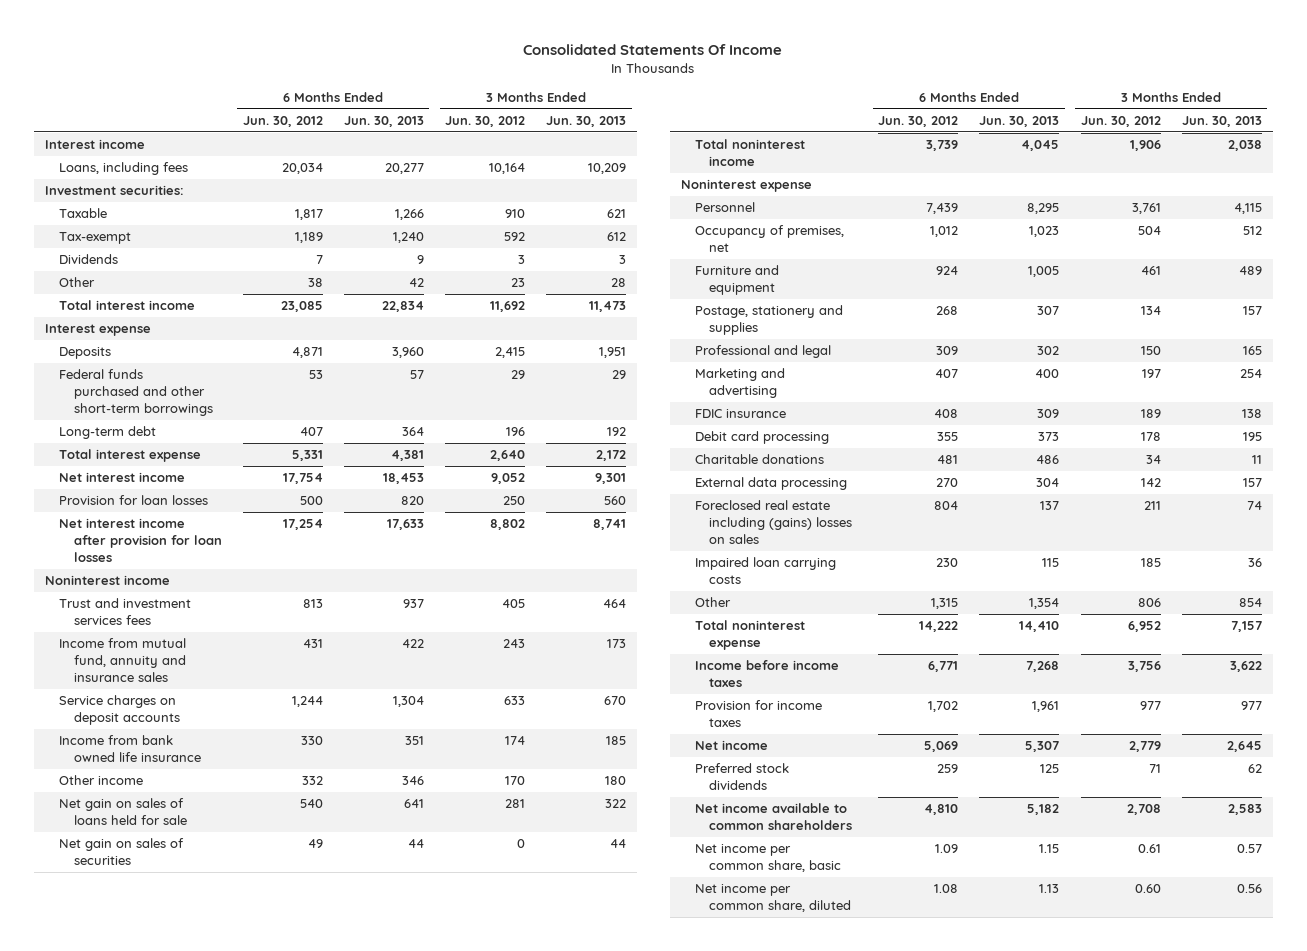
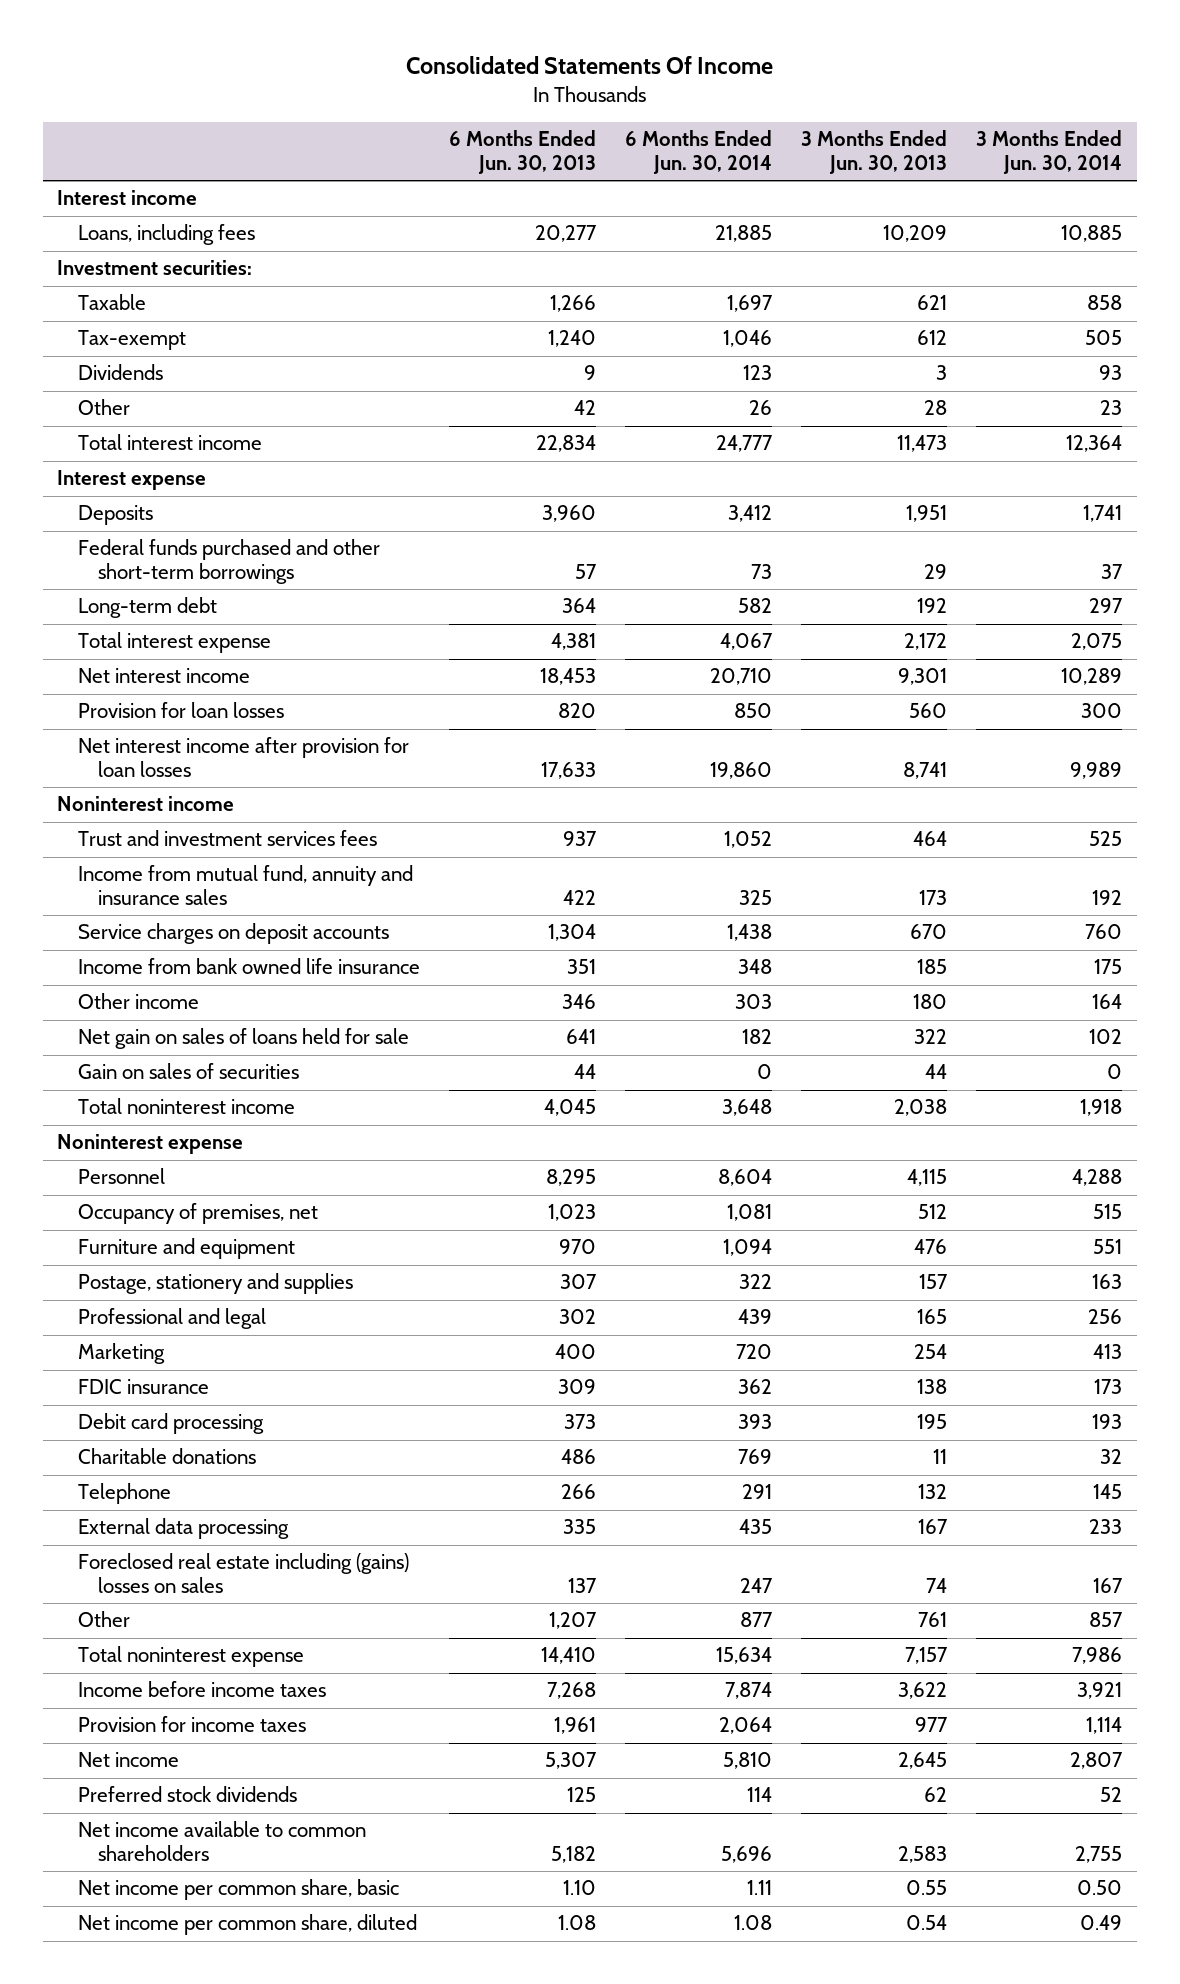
[242,115,323,127] Jun. 30, 2012 -> none
[445,115,526,127] Jun. 30, 2012 -> none
none -> [624,130,772,174] 6 Months Ended Jun. 30, 2014
none -> [976,130,1123,174] 3 Months Ended Jun. 30, 2014
[59,838,185,865] Net gain on sales of securities -> [77,1063,299,1080] Gain on sales of securities
[1028,266,1060,278] 1,005 -> [558,1239,596,1255] 970
[1238,266,1262,276] 489 -> [914,1239,948,1255] 476
[694,368,785,398] Marketing and advertising -> [77,1343,165,1365] Marketing
none -> [77,1483,171,1505] Telephone
[1036,478,1060,488] 304 -> [562,1519,596,1535] 335
[1242,478,1262,488] 157 -> [918,1519,949,1535] 167
[694,557,836,584] Impaired loan carrying costs -> none
[1029,598,1060,610] 1,354 -> [548,1612,597,1630] 1,207
[1238,598,1262,608] 854 -> [918,1612,948,1628] 761
[1039,844,1060,854] 1.15 -> [562,1880,596,1896] 1.10
[1236,844,1262,854] 0.57 -> [906,1880,948,1896] 0.55
[1039,884,1060,894] 1.13 -> [557,1915,596,1931] 1.08
[1236,884,1262,894] 0.56 -> [906,1915,948,1931] 0.54

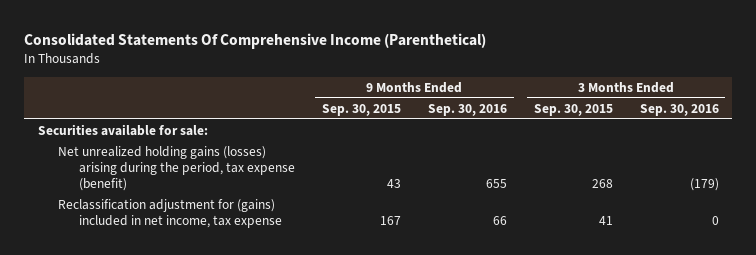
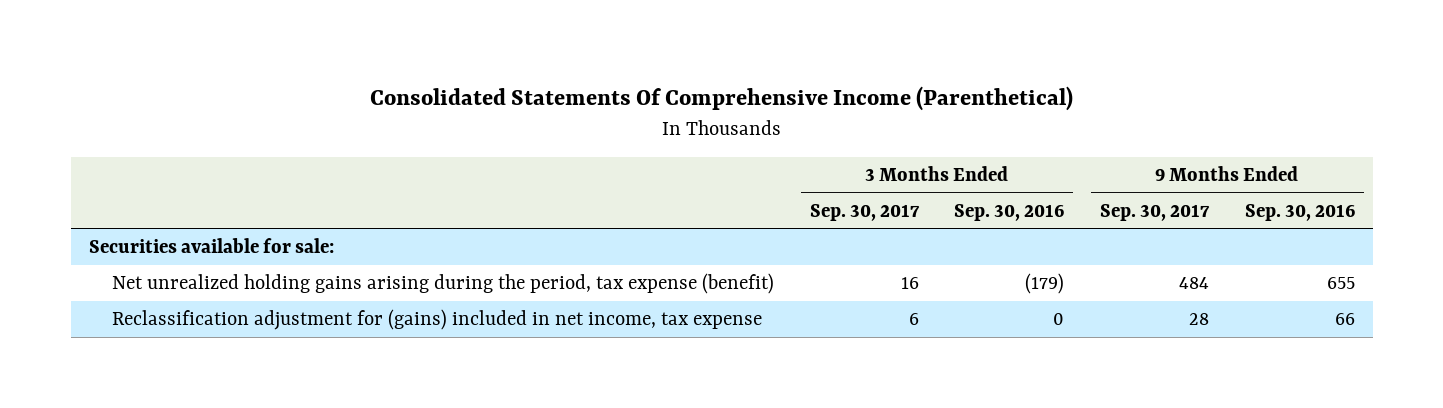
[322,103,402,116] Sep. 30, 2015 -> none
[533,103,613,116] Sep. 30, 2015 -> none
none -> [809,203,920,221] Sep. 30, 2017
none -> [1100,203,1211,221] Sep. 30, 2017
[58,145,296,192] Net unrealized holding gains (losses) arising during the period, tax expense (benefit) -> [112,273,775,295] Net unrealized holding gains arising during the period, tax expense (benefit)

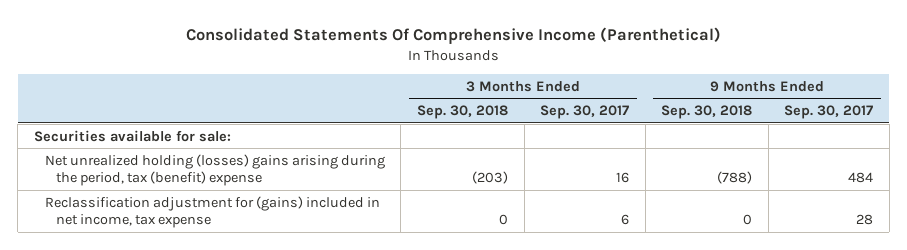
[954,203,1065,221] Sep. 30, 2016 -> none
[1244,203,1355,221] Sep. 30, 2016 -> none
none -> [417,104,509,119] Sep. 30, 2018
none -> [661,104,753,119] Sep. 30, 2018
[112,273,775,295] Net unrealized holding gains arising during the period, tax expense (benefit) -> [44,153,385,187] Net unrealized holding (losses) gains arising during the period, tax (benefit) expense

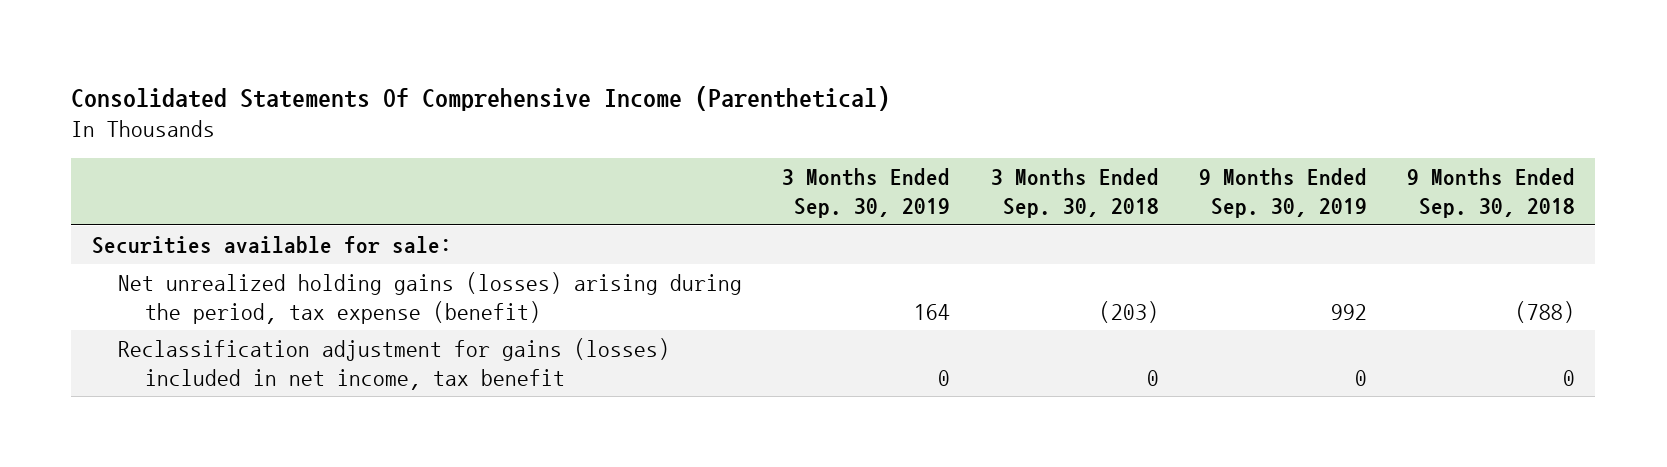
[540,104,630,119] Sep. 30, 2017 -> none
[784,104,874,119] Sep. 30, 2017 -> none
none -> [782,168,951,218] 3 Months Ended Sep. 30, 2019
none -> [1198,168,1367,218] 9 Months Ended Sep. 30, 2019
[44,153,385,187] Net unrealized holding (losses) gains arising during the period, tax (benefit) expense -> [118,272,743,324] Net unrealized holding gains (losses) arising during the period, tax expense (benefit)
[44,195,380,229] Reclassification adjustment for (gains) included in net income, tax expense -> [118,338,671,390] Reclassification adjustment for gains (losses) included in net income, tax benefit

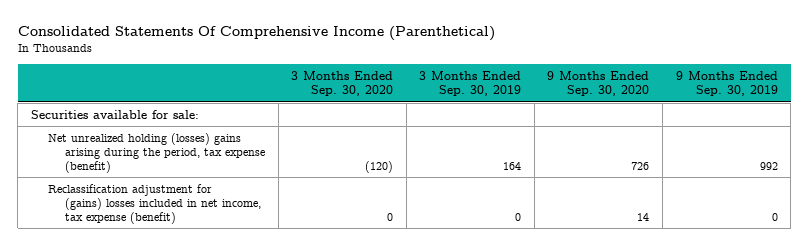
[990,168,1159,218] 3 Months Ended Sep. 30, 2018 -> none
[1407,168,1576,218] 9 Months Ended Sep. 30, 2018 -> none
none -> [291,71,394,97] 3 Months Ended Sep. 30, 2020
none -> [547,71,650,97] 9 Months Ended Sep. 30, 2020
[118,272,743,324] Net unrealized holding gains (losses) arising during the period, tax expense (benefit) -> [47,132,266,173] Net unrealized holding (losses) gains arising during the period, tax expense (benefit)
[118,338,671,390] Reclassification adjustment for gains (losses) included in net income, tax benefit -> [47,183,262,224] Reclassification adjustment for (gains) losses included in net income, tax expense (benefit)

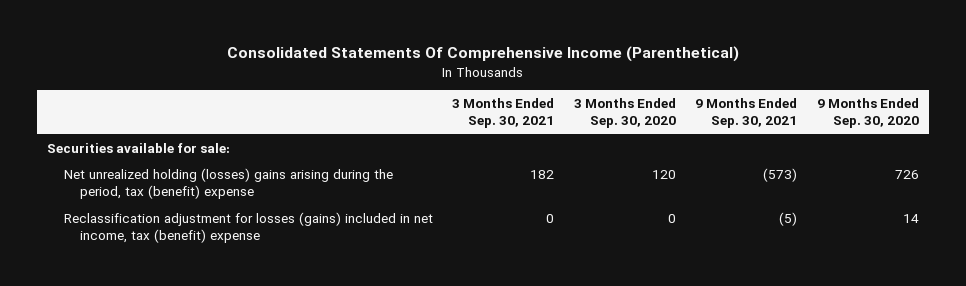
[419,71,522,97] 3 Months Ended Sep. 30, 2019 -> none
[675,71,778,97] 9 Months Ended Sep. 30, 2019 -> none
none -> [452,97,555,129] 3 Months Ended Sep. 30, 2021
none -> [695,97,798,129] 9 Months Ended Sep. 30, 2021
[47,132,266,173] Net unrealized holding (losses) gains arising during the period, tax expense (benefit) -> [63,167,393,200] Net unrealized holding (losses) gains arising during the period, tax (benefit) expense
[365,160,394,173] (120) -> [651,169,676,179] 120
[47,183,262,224] Reclassification adjustment for (gains) losses included in net income, tax expense (benefit) -> [63,211,433,244] Reclassification adjustment for losses (gains) included in net income, tax (benefit) expense

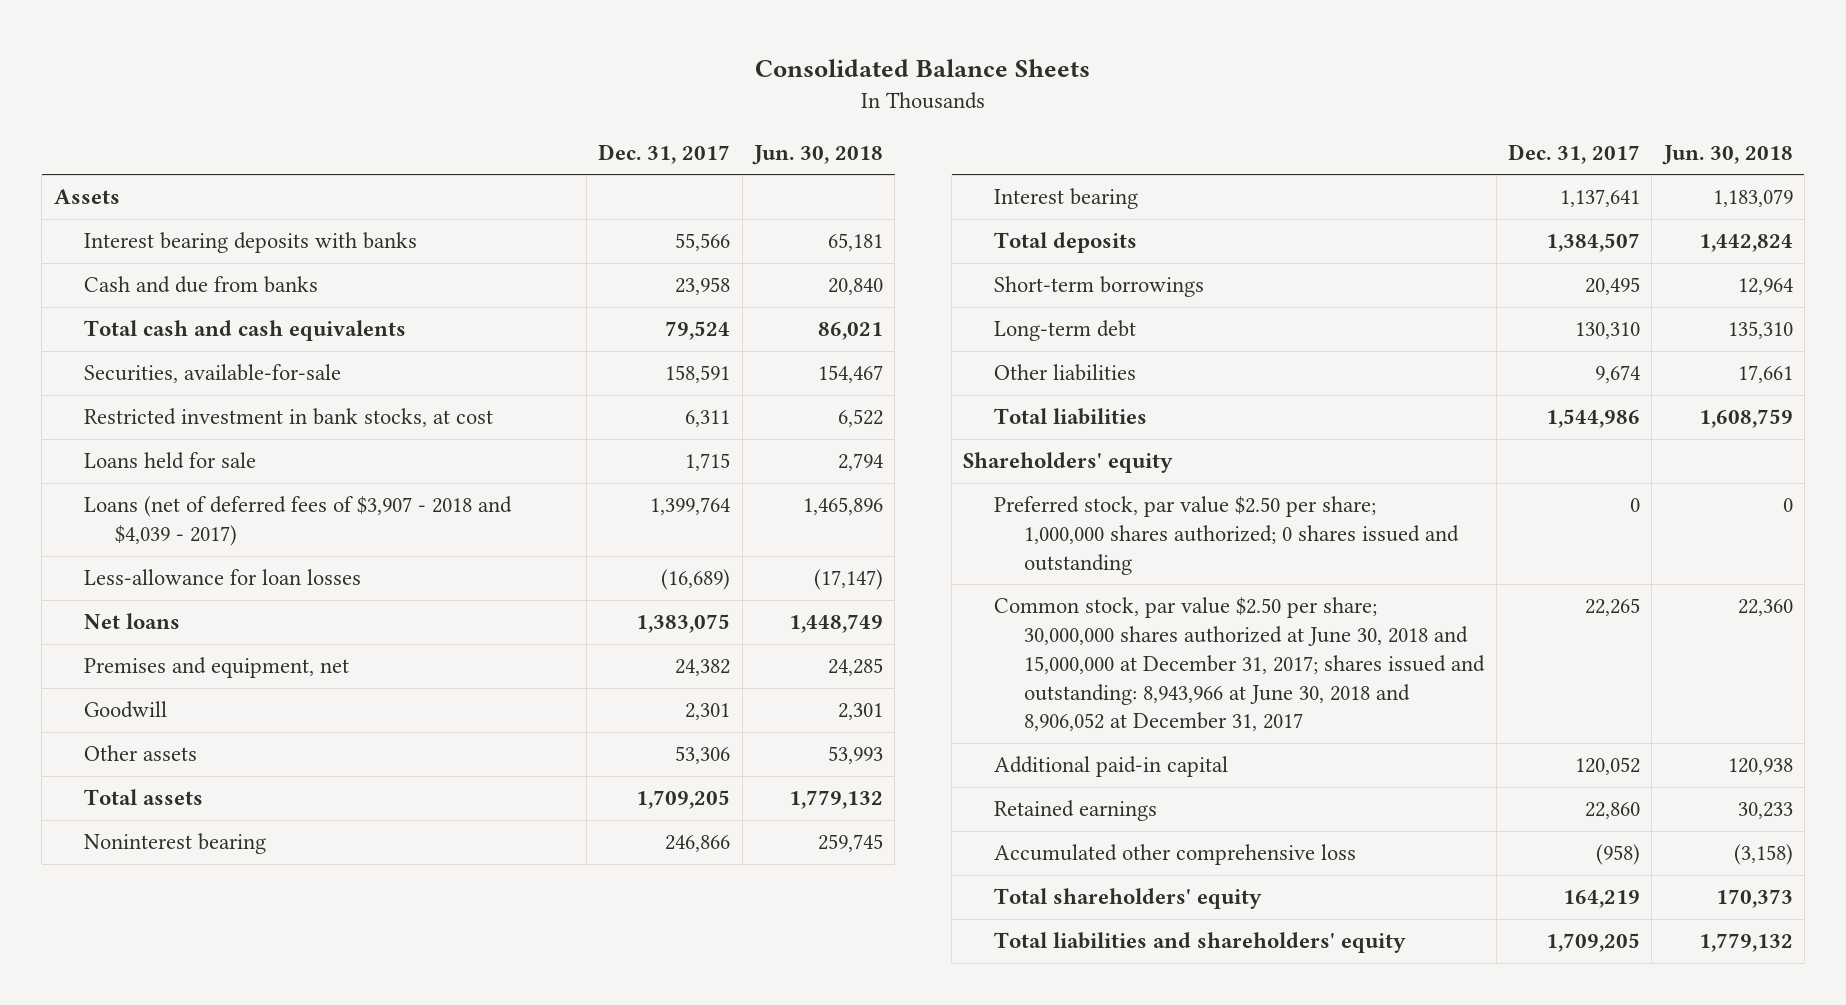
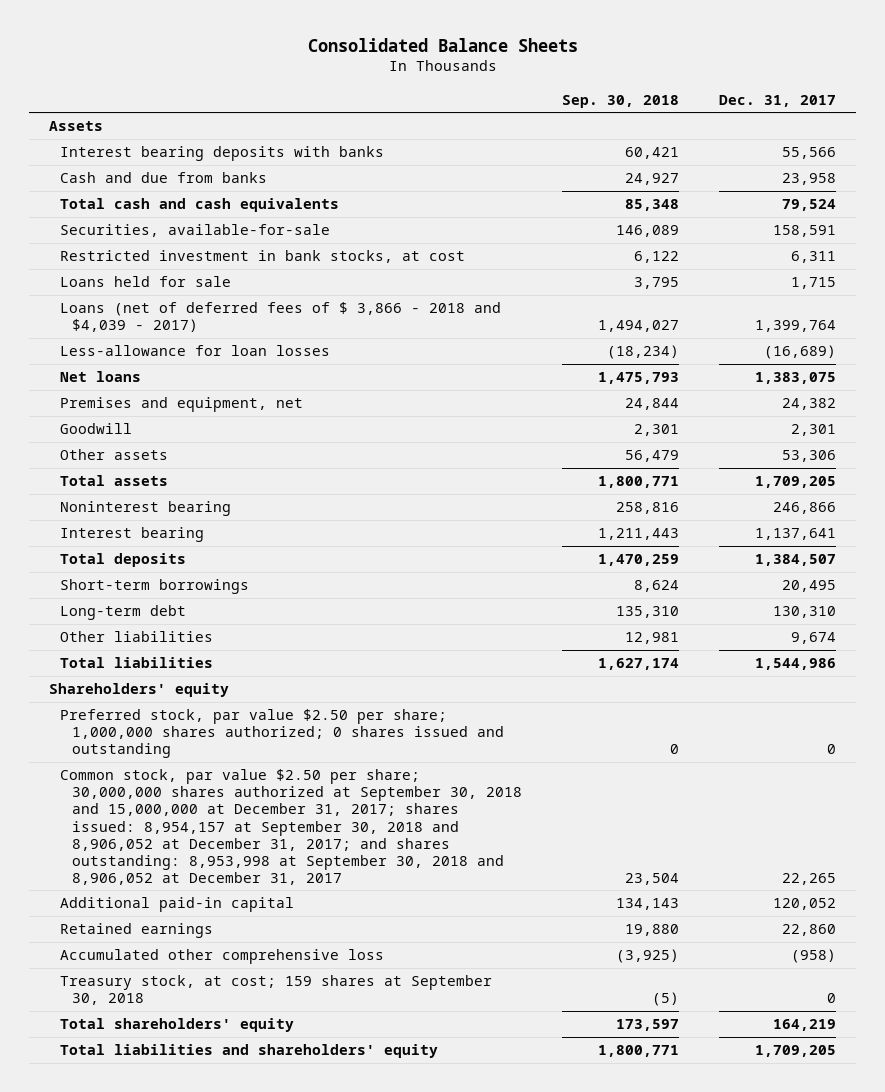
[751,144,883,165] Jun. 30, 2018 -> none
none -> [562,94,680,108] Sep. 30, 2018
[84,496,513,547] Loans (net of deferred fees of $3,907 - 2018 and $4,039 - 2017) -> [60,302,502,333] Loans (net of deferred fees of $ 3,866 - 2018 and $4,039 - 2017)
[993,597,1486,732] Common stock, par value $2.50 per share; 30,000,000 shares authorized at June 30, 2018 and 15,000,000 at December 31, 2017; shares issued and outstanding: 8,943,966 at June 30, 2018 and 8,906,052 at December 31, 2017 -> [60,769,523,885] Common stock, par value $2.50 per share; 30,000,000 shares authorized at September 30, 2018 and 15,000,000 at December 31, 2017; shares issued: 8,954,157 at September 30, 2018 and 8,906,052 at December 31, 2017; and shares outstanding: 8,953,998 at September 30, 2018 and 8,906,052 at December 31, 2017
none -> [60,975,493,1006] Treasury stock, at cost; 159 shares at September 30, 2018

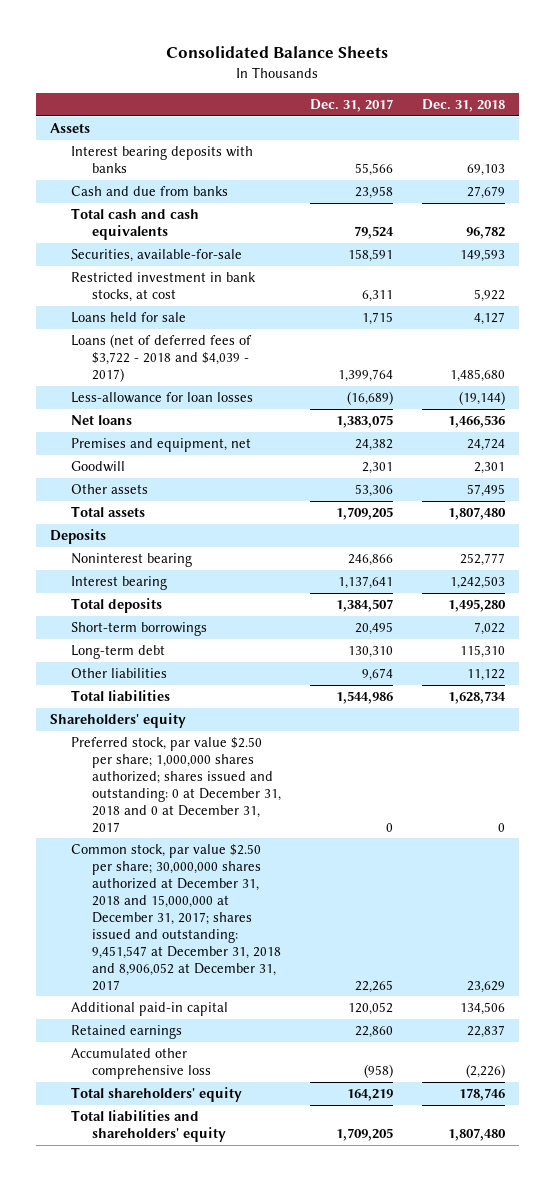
[562,94,680,108] Sep. 30, 2018 -> none
none -> [421,99,505,113] Dec. 31, 2018
[60,302,502,333] Loans (net of deferred fees of $ 3,866 - 2018 and $4,039 - 2017) -> [70,334,252,383] Loans (net of deferred fees of $3,722 - 2018 and $4,039 - 2017)
none -> [49,529,106,545] Deposits
[60,709,505,759] Preferred stock, par value $2.50 per share; 1,000,000 shares authorized; 0 shares issued and outstanding -> [70,737,281,833] Preferred stock, par value $2.50 per share; 1,000,000 shares authorized; shares issued and outstanding: 0 at December 31, 2018 and 0 at December 31, 2017
[60,769,523,885] Common stock, par value $2.50 per share; 30,000,000 shares authorized at September 30, 2018 and 15,000,000 at December 31, 2017; shares issued: 8,954,157 at September 30, 2018 and 8,906,052 at December 31, 2017; and shares outstanding: 8,953,998 at September 30, 2018 and 8,906,052 at December 31, 2017 -> [70,844,281,991] Common stock, par value $2.50 per share; 30,000,000 shares authorized at December 31, 2018 and 15,000,000 at December 31, 2017; shares issued and outstanding: 9,451,547 at December 31, 2018 and 8,906,052 at December 31, 2017
[60,975,493,1006] Treasury stock, at cost; 159 shares at September 30, 2018 -> none

